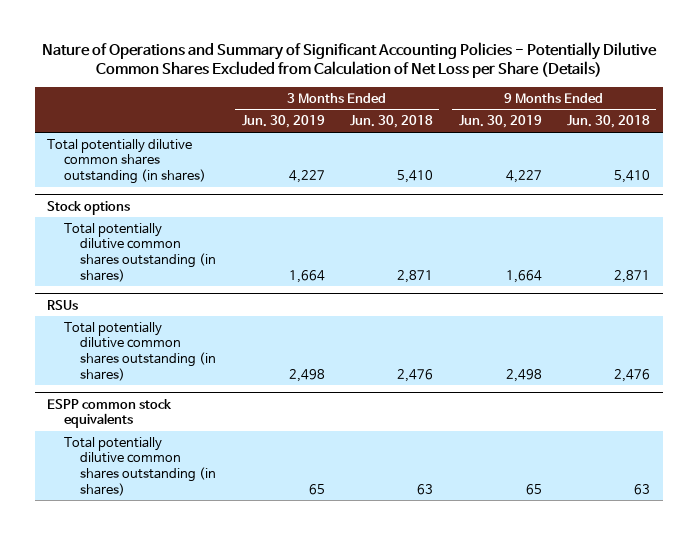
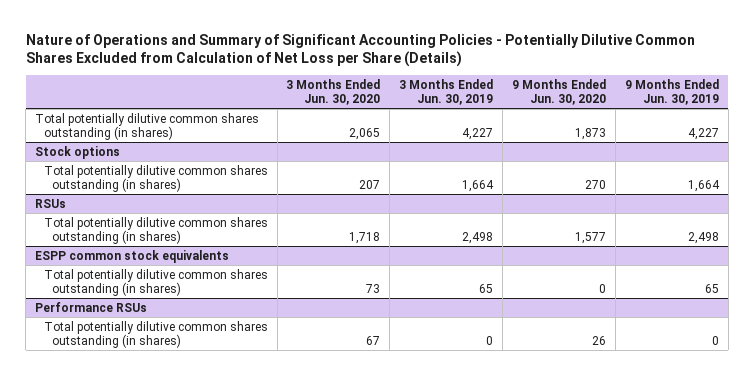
[350,115,434,129] Jun. 30, 2018 -> none
[566,115,650,129] Jun. 30, 2018 -> none
none -> [286,79,381,106] 3 Months Ended Jun. 30, 2020
none -> [511,79,606,106] 9 Months Ended Jun. 30, 2020
none -> [35,301,148,312] Performance RSUs
none -> [43,320,268,348] Total potentially dilutive common shares outstanding (in shares)

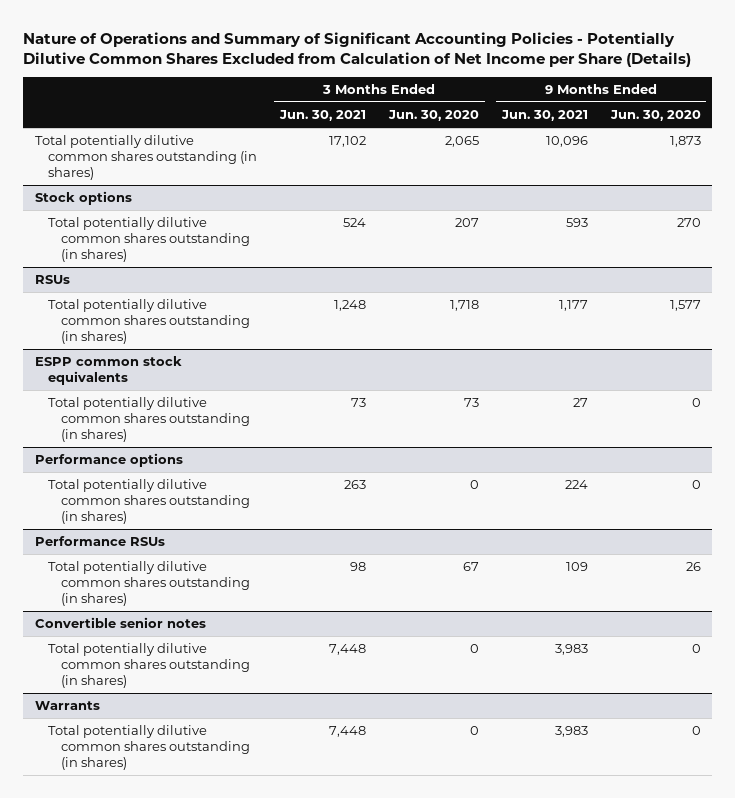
[25,33,695,68] Nature of Operations and Summary of Significant Accounting Policies - Potentially Dilutive Common Shares Excluded from Calculation of Net Loss per Share (Details) -> [23,31,692,67] Nature of Operations and Summary of Significant Accounting Policies - Potentially Dilutive Common Shares Excluded from Calculation of Net Income per Share (Details)
[399,79,494,106] 3 Months Ended Jun. 30, 2019 -> none
[624,79,719,106] 9 Months Ended Jun. 30, 2019 -> none
none -> [278,110,366,122] Jun. 30, 2021
none -> [500,110,588,122] Jun. 30, 2021
none -> [34,453,183,468] Performance options
none -> [48,479,251,524] Total potentially dilutive common shares outstanding (in shares)
none -> [34,617,206,629] Convertible senior notes
none -> [48,643,251,688] Total potentially dilutive common shares outstanding (in shares)
none -> [34,701,100,711] Warrants
none -> [48,725,251,770] Total potentially dilutive common shares outstanding (in shares)

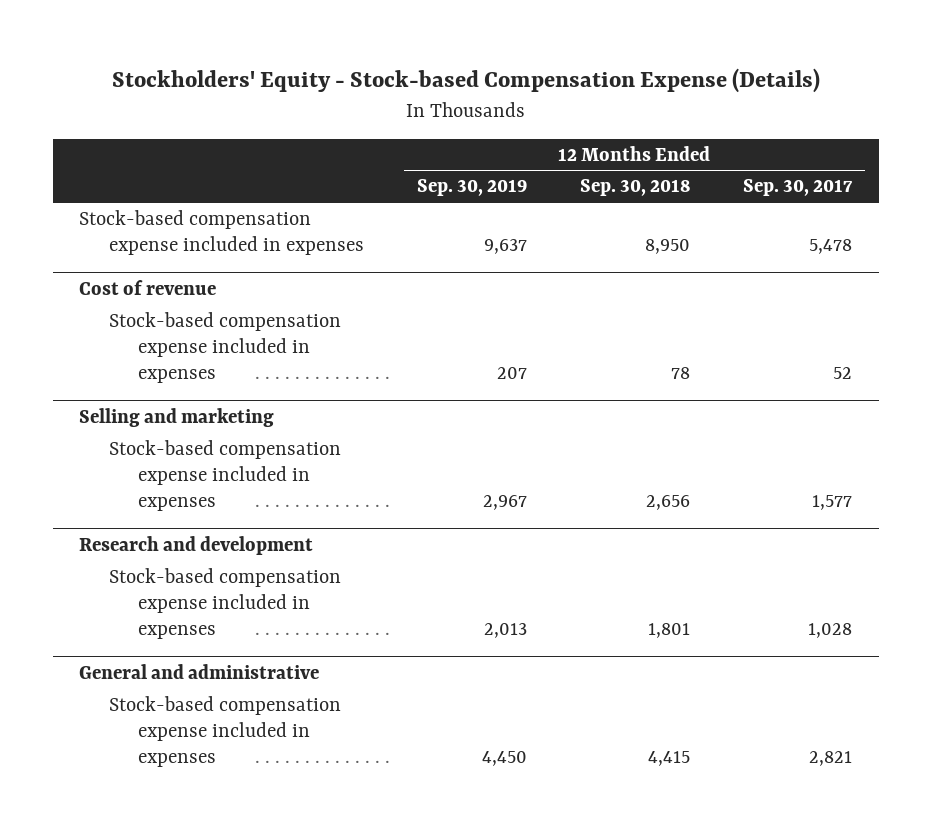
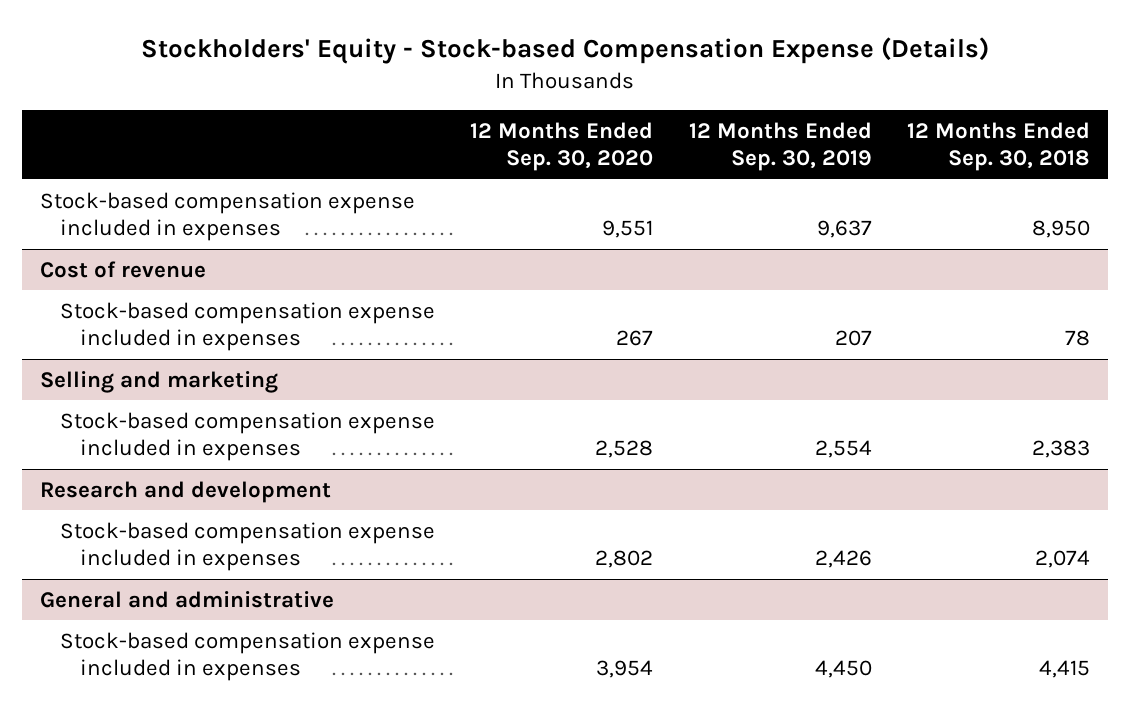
[743,179,854,197] Sep. 30, 2017 -> none
none -> [470,121,654,172] 12 Months Ended Sep. 30, 2020
[482,494,527,510] 2,967 -> [814,440,872,459] 2,554
[645,494,690,510] 2,656 -> [1032,440,1091,459] 2,383
[483,622,527,638] 2,013 -> [814,550,872,569] 2,426
[647,622,690,638] 1,801 -> [1035,550,1091,569] 2,074

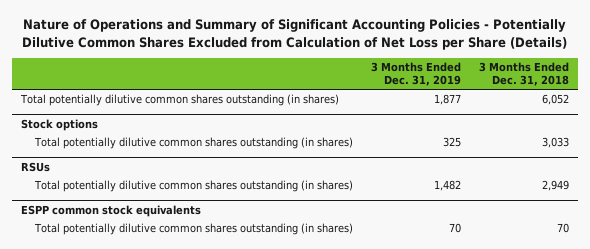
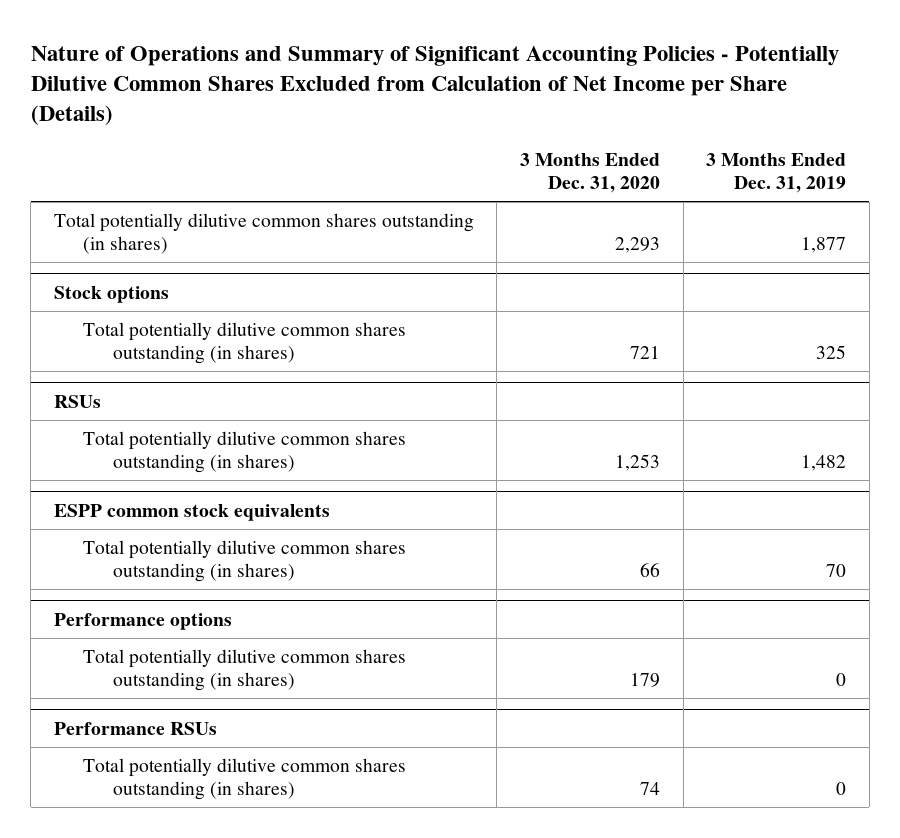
[22,19,568,50] Nature of Operations and Summary of Significant Accounting Policies - Potentially Dilutive Common Shares Excluded from Calculation of Net Loss per Share (Details) -> [30,45,839,126] Nature of Operations and Summary of Significant Accounting Policies - Potentially Dilutive Common Shares Excluded from Calculation of Net Income per Share (Details)
[479,61,570,86] 3 Months Ended Dec. 31, 2018 -> none
none -> [520,152,661,193] 3 Months Ended Dec. 31, 2020
none -> [53,612,232,630] Performance options
none -> [83,648,407,692] Total potentially dilutive common shares outstanding (in shares)
none -> [53,721,217,735] Performance RSUs
none -> [83,757,407,801] Total potentially dilutive common shares outstanding (in shares)

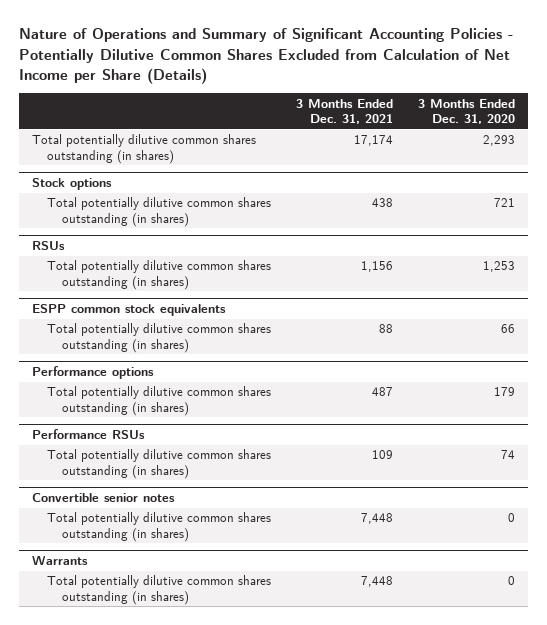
[706,152,847,193] 3 Months Ended Dec. 31, 2019 -> none
none -> [295,98,393,125] 3 Months Ended Dec. 31, 2021
none -> [31,493,175,503] Convertible senior notes
none -> [46,512,271,543] Total potentially dilutive common shares outstanding (in shares)
none -> [31,556,88,566] Warrants
none -> [46,575,271,606] Total potentially dilutive common shares outstanding (in shares)

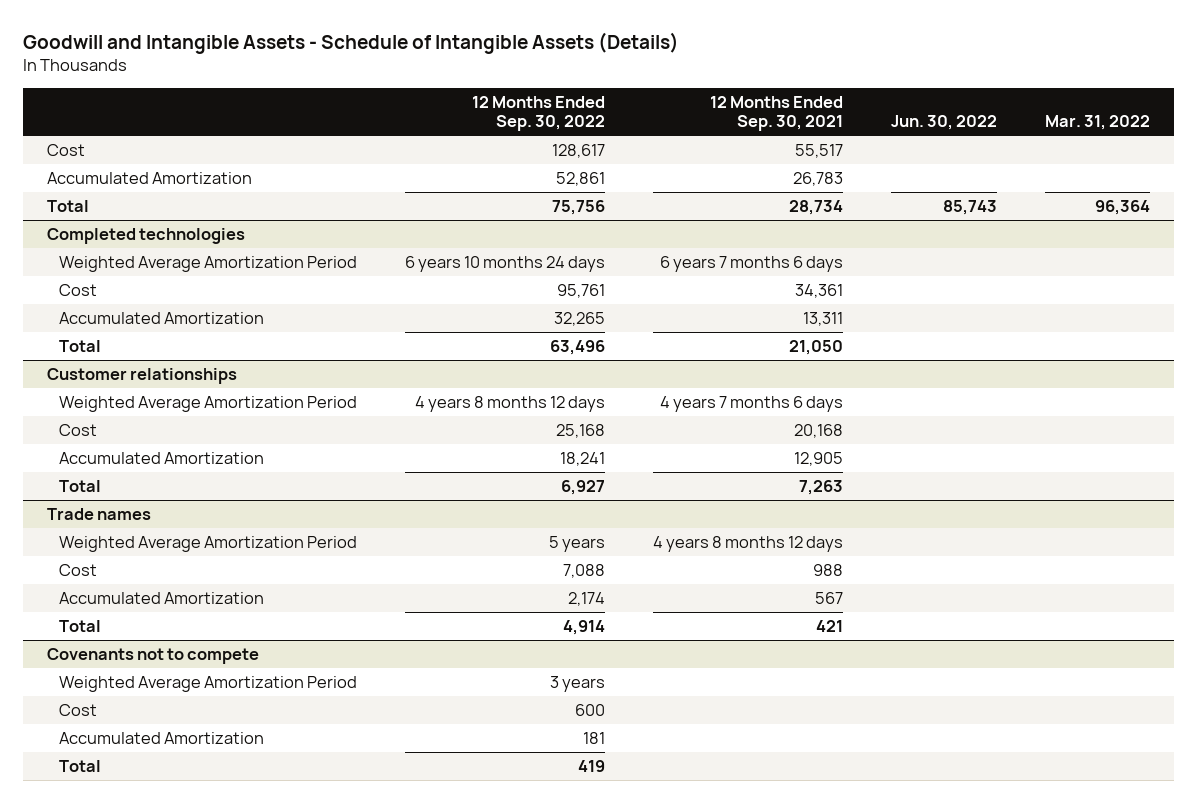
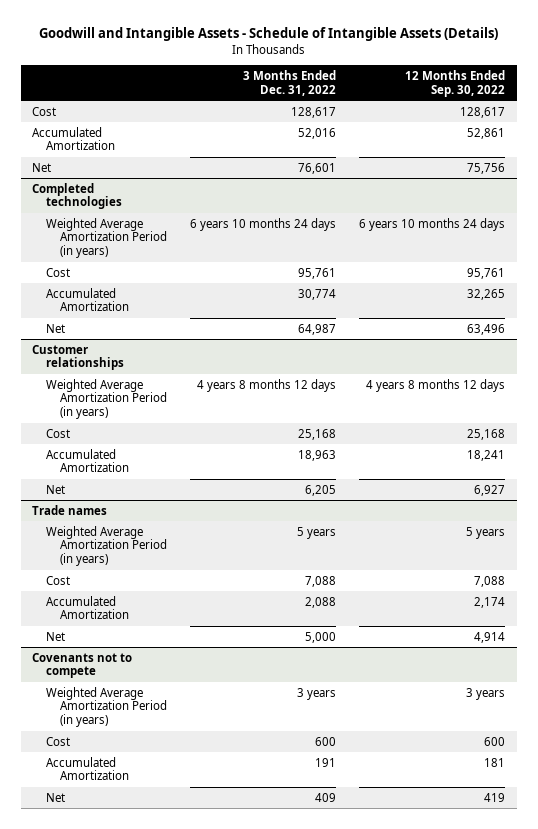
[710,95,844,131] 12 Months Ended Sep. 30, 2021 -> none
[891,114,998,130] Jun. 30, 2022 -> none
[1045,114,1151,130] Mar. 31, 2022 -> none
none -> [243,69,337,96] 3 Months Ended Dec. 31, 2022
[47,200,90,213] Total -> [32,162,52,172] Net
[59,256,358,273] Weighted Average Amortization Period -> [46,217,168,259] Weighted Average Amortization Period (in years)
[59,340,102,353] Total -> [46,323,66,333] Net
[59,396,358,413] Weighted Average Amortization Period -> [46,378,168,420] Weighted Average Amortization Period (in years)
[59,480,102,493] Total -> [46,484,66,494] Net
[59,536,358,553] Weighted Average Amortization Period -> [46,525,168,567] Weighted Average Amortization Period (in years)
[59,620,102,633] Total -> [46,631,66,641] Net
[59,676,358,693] Weighted Average Amortization Period -> [46,686,168,728] Weighted Average Amortization Period (in years)
[59,760,102,773] Total -> [46,792,66,802] Net

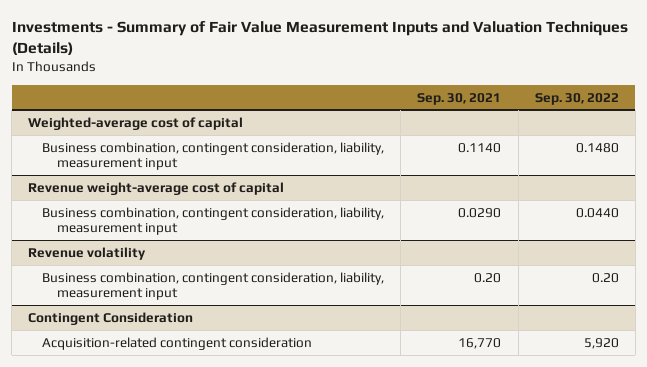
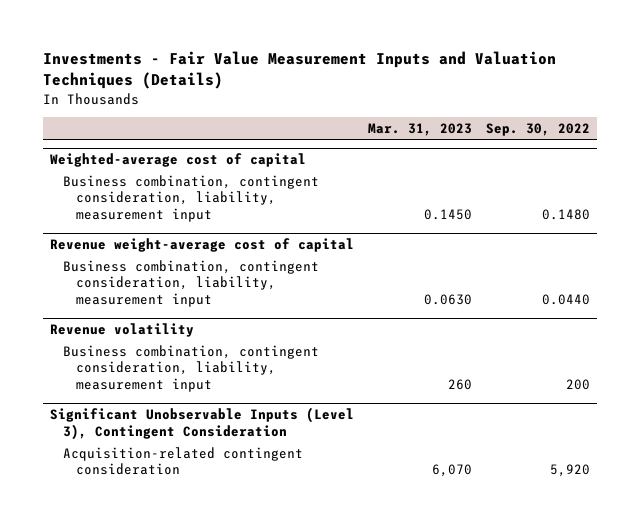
[11,21,628,56] Investments - Summary of Fair Value Measurement Inputs and Valuation Techniques (Details) -> [43,51,557,90] Investments - Fair Value Measurement Inputs and Valuation Techniques (Details)
[417,92,502,105] Sep. 30, 2021 -> none
none -> [368,123,473,137] Mar. 31, 2023
[28,311,194,325] Contingent Consideration -> none
[591,272,619,283] 0.20 -> [565,379,590,391] 200
none -> [50,406,355,440] Significant Unobservable Inputs (Level 3), Contingent Consideration

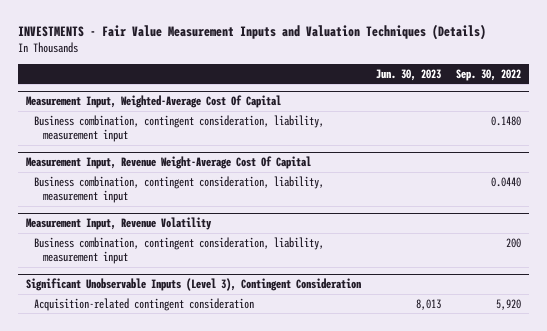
[43,51,557,90] Investments - Fair Value Measurement Inputs and Valuation Techniques (Details) -> [17,24,486,41] INVESTMENTS - Fair Value Measurement Inputs and Valuation Techniques (Details)
[368,123,473,137] Mar. 31, 2023 -> none
none -> [375,68,441,81] Jun. 30, 2023
[50,152,307,167] Weighted-average cost of capital -> [25,95,281,109] Measurement Input, Weighted-Average Cost Of Capital
[50,237,355,252] Revenue weight-average cost of capital -> [25,156,311,170] Measurement Input, Revenue Weight-Average Cost Of Capital
[50,322,195,337] Revenue volatility -> [25,217,212,231] Measurement Input, Revenue Volatility

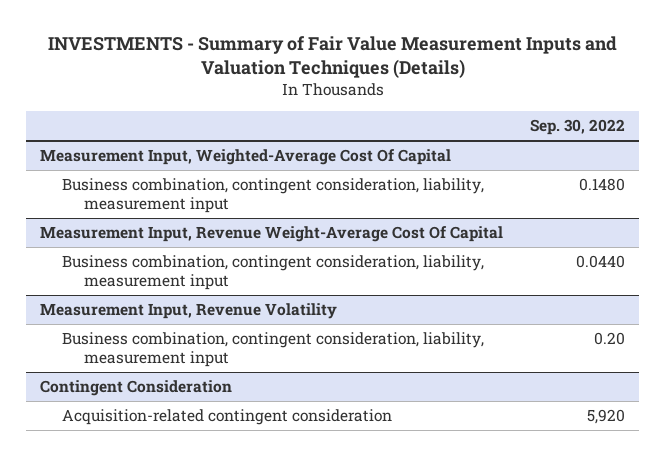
[17,24,486,41] INVESTMENTS - Fair Value Measurement Inputs and Valuation Techniques (Details) -> [47,36,617,79] INVESTMENTS - Summary of Fair Value Measurement Inputs and Valuation Techniques (Details)
[375,68,441,81] Jun. 30, 2023 -> none
[25,278,361,292] Significant Unobservable Inputs (Level 3), Contingent Consideration -> none
[506,237,522,248] 200 -> [594,332,626,346] 0.20
none -> [39,380,232,397] Contingent Consideration

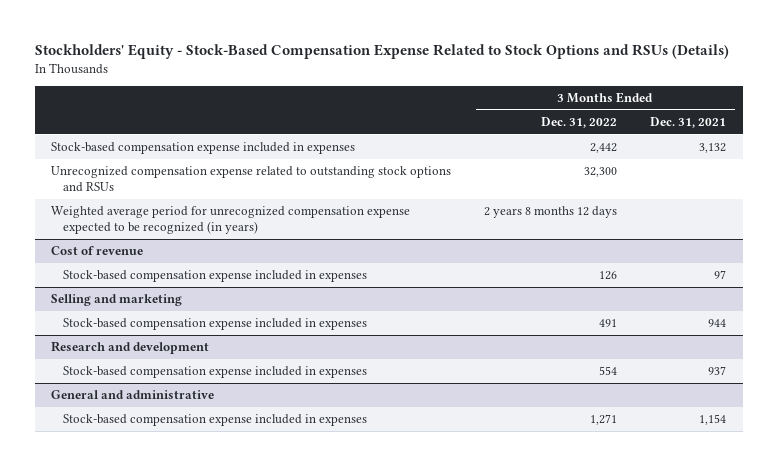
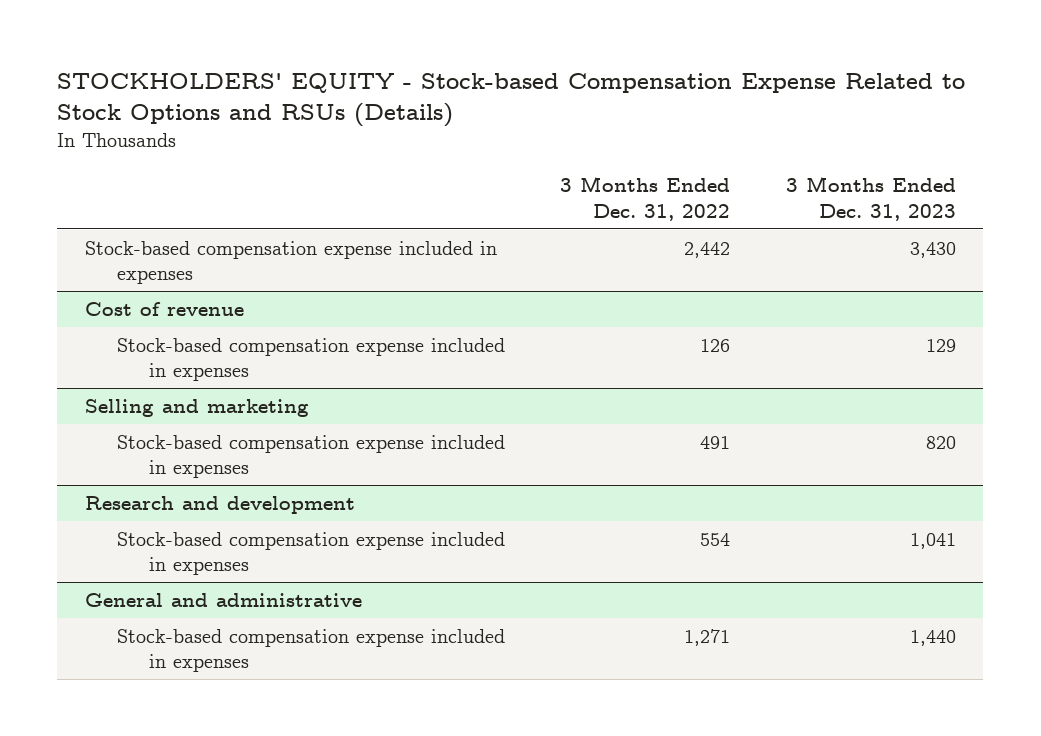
[34,43,729,59] Stockholders' Equity - Stock-Based Compensation Expense Related to Stock Options and RSUs (Details) -> [57,72,966,127] STOCKHOLDERS' EQUITY - Stock-based Compensation Expense Related to Stock Options and RSUs (Details)
[650,116,727,128] Dec. 31, 2021 -> none
none -> [785,176,956,221] 3 Months Ended Dec. 31, 2023
[51,166,452,192] Unrecognized compensation expense related to outstanding stock options and RSUs -> none
[51,206,411,234] Weighted average period for unrecognized compensation expense expected to be recognized (in years) -> none

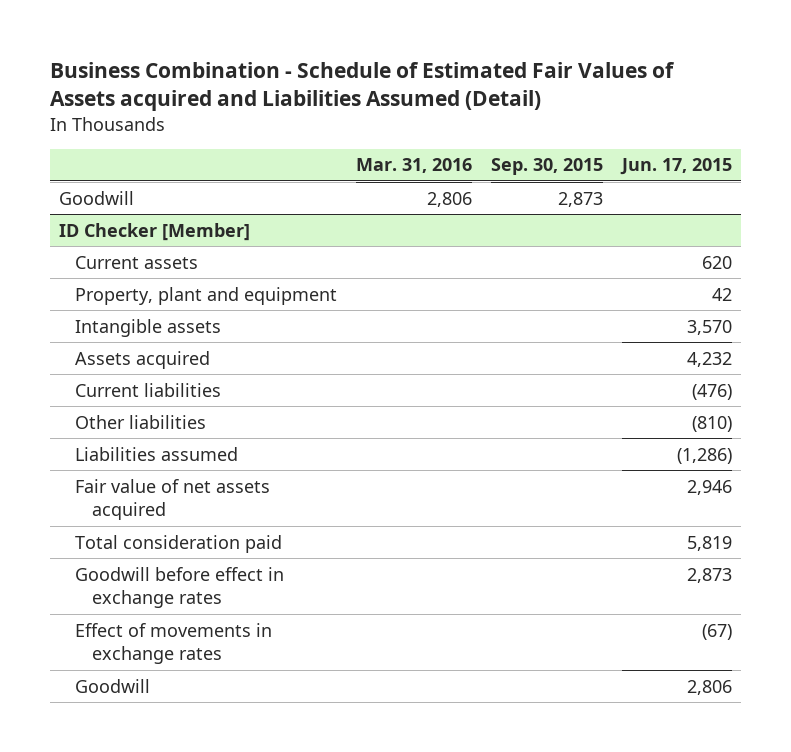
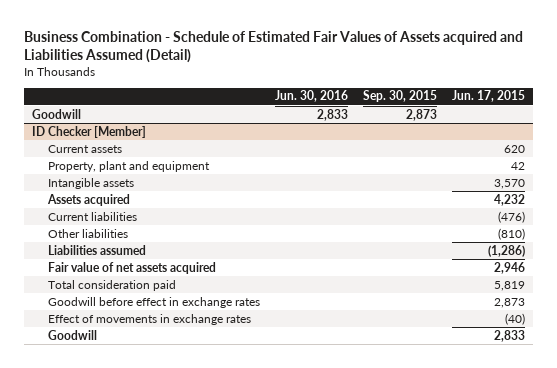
[356,158,473,174] Mar. 31, 2016 -> none
none -> [274,90,348,103] Jun. 30, 2016
[701,623,732,640] (67) -> [505,312,526,325] (40)
[686,679,732,695] 2,806 -> [494,329,526,342] 2,833

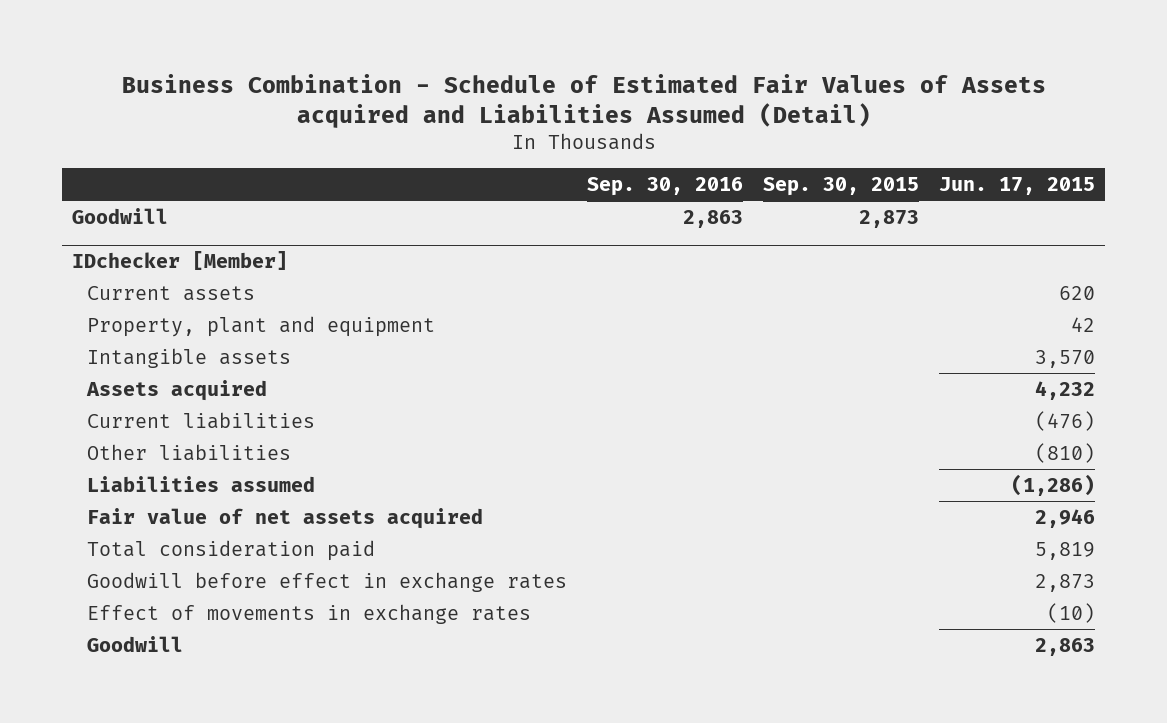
[274,90,348,103] Jun. 30, 2016 -> none
none -> [587,177,744,197] Sep. 30, 2016
[31,125,146,138] ID Checker [Member] -> none
none -> [72,251,289,271] IDchecker [Member]
[505,312,526,325] (40) -> [1046,602,1095,623] (10)
[494,329,526,342] 2,833 -> [1034,637,1095,656] 2,863

